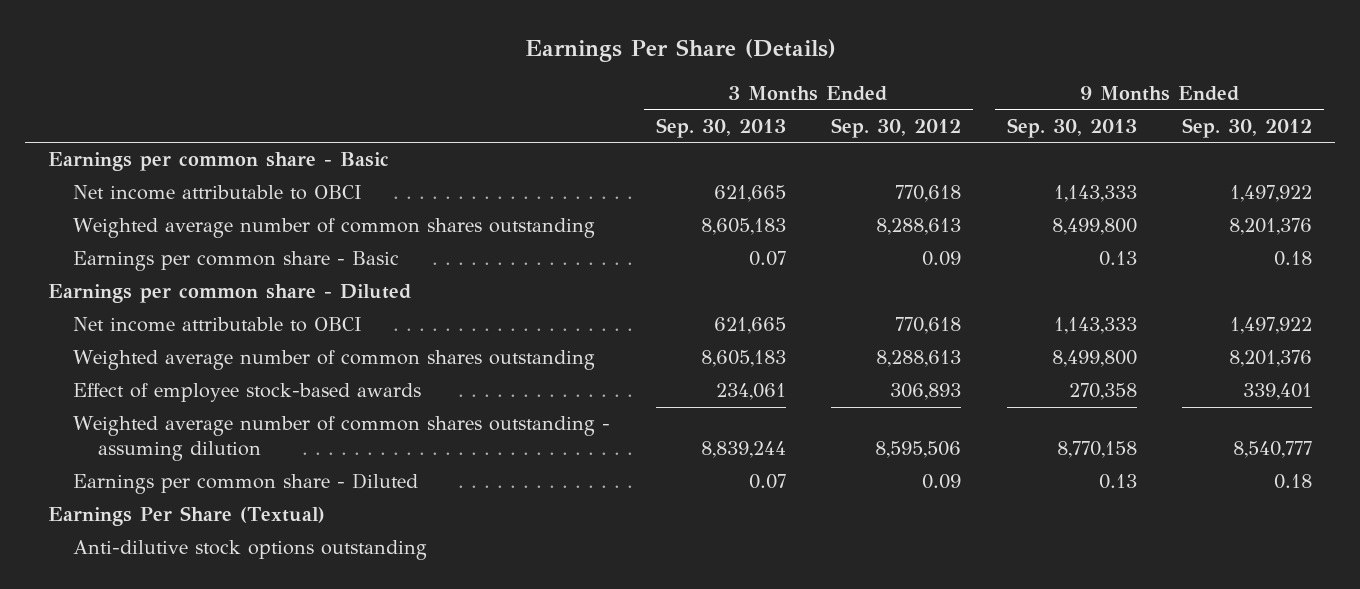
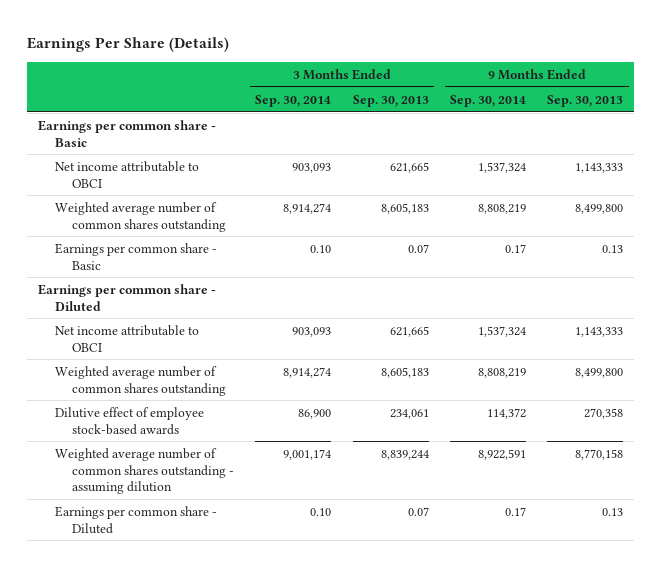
[831,117,962,138] Sep. 30, 2012 -> none
[1182,117,1313,138] Sep. 30, 2012 -> none
none -> [255,94,332,107] Sep. 30, 2014
none -> [449,94,526,107] Sep. 30, 2014
[73,383,422,403] Effect of employee stock-based awards -> [54,406,204,435] Dilutive effect of employee stock-based awards
[47,506,325,527] Earnings Per Share (Textual) -> none
[73,540,428,561] Anti-dilutive stock options outstanding -> none

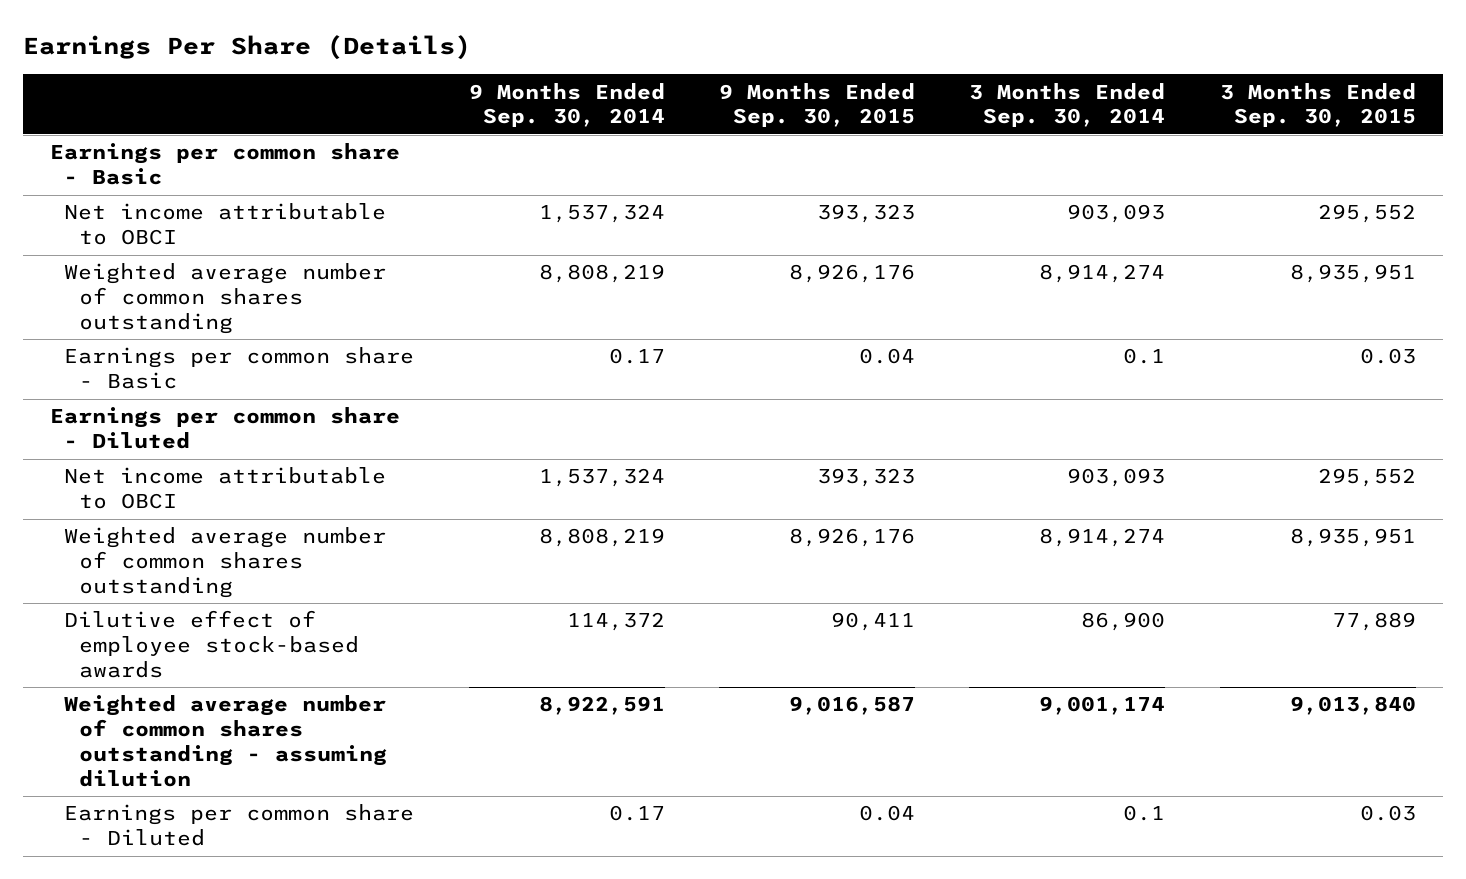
[352,94,429,107] Sep. 30, 2013 -> none
[547,94,624,107] Sep. 30, 2013 -> none
none -> [719,82,916,128] 9 Months Ended Sep. 30, 2015
none -> [1219,82,1416,128] 3 Months Ended Sep. 30, 2015
[310,244,332,253] 0.10 -> [1123,348,1166,365] 0.1
[310,507,332,516] 0.10 -> [1123,805,1166,822] 0.1

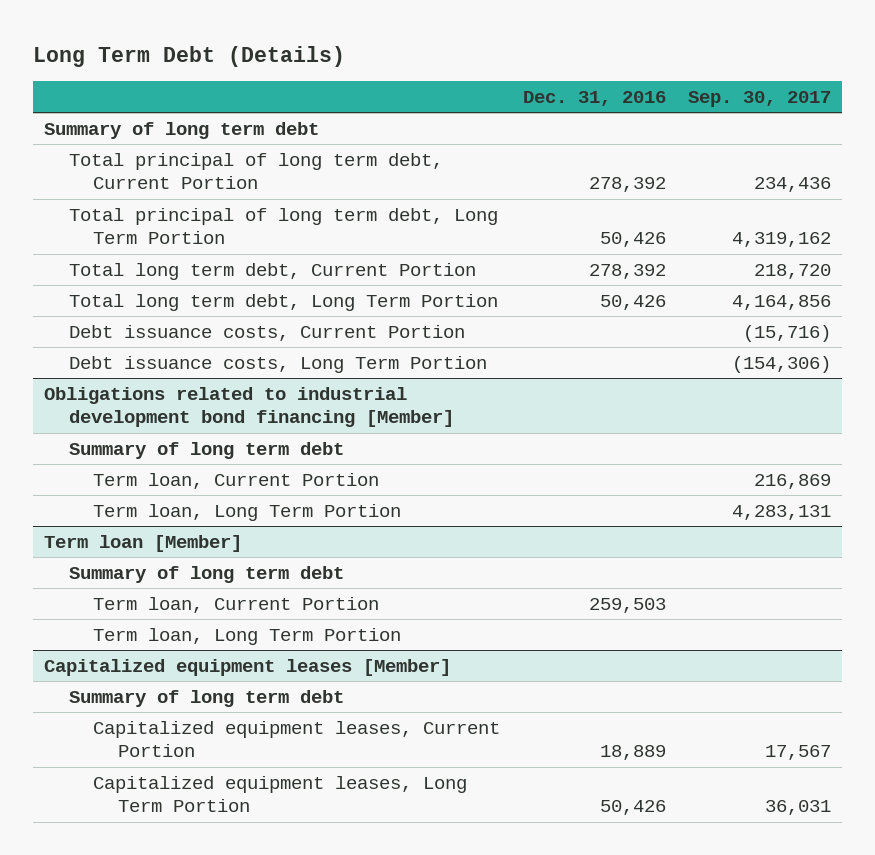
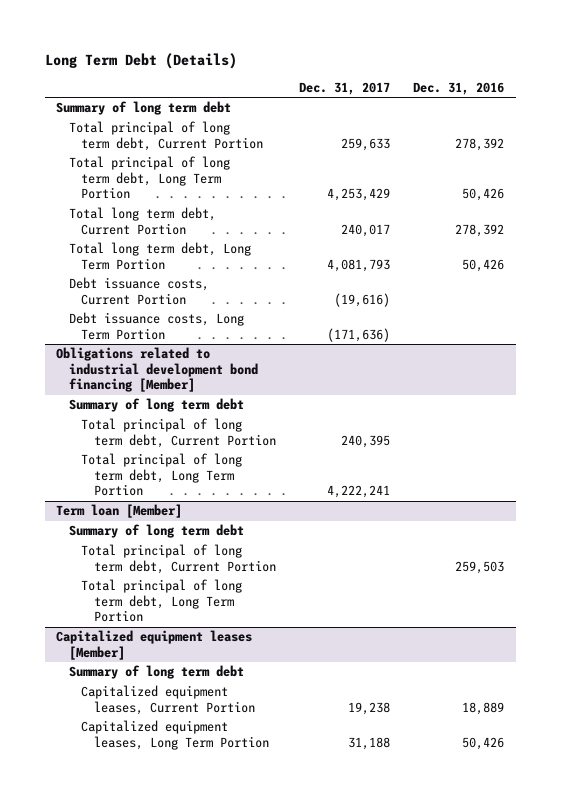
[688,91,832,108] Sep. 30, 2017 -> none
none -> [298,81,390,95] Dec. 31, 2017
[93,472,380,489] Term loan, Current Portion -> none
[93,503,402,521] Term loan, Long Term Portion -> none
none -> [81,418,276,448] Total principal of long term debt, Current Portion
none -> [81,453,243,497] Total principal of long term debt, Long Term Portion
[93,627,402,645] Term loan, Long Term Portion -> none
[93,596,380,613] Term loan, Current Portion -> [81,544,276,574] Total principal of long term debt, Current Portion
none -> [81,579,243,623] Total principal of long term debt, Long Term Portion

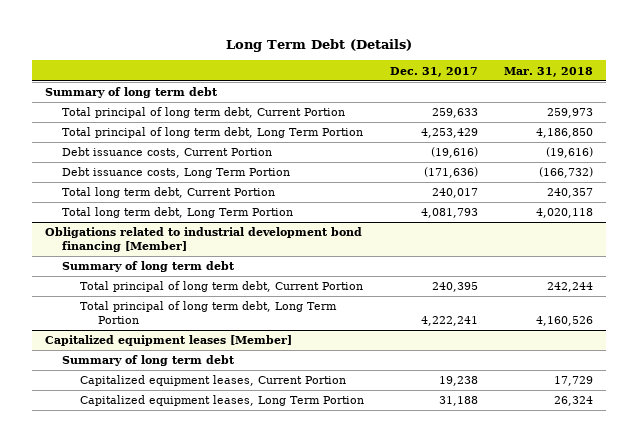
[413,81,505,95] Dec. 31, 2016 -> none
none -> [503,66,593,77] Mar. 31, 2018
[68,207,216,235] Total long term debt, Current Portion -> [62,187,276,199] Total long term debt, Current Portion
[68,242,251,270] Total long term debt, Long Term Portion -> [62,207,294,219] Total long term debt, Long Term Portion
[56,504,183,519] Term loan [Member] -> none
[68,524,244,539] Summary of long term debt -> none
[81,544,276,574] Total principal of long term debt, Current Portion -> none
[81,579,243,623] Total principal of long term debt, Long Term Portion -> none

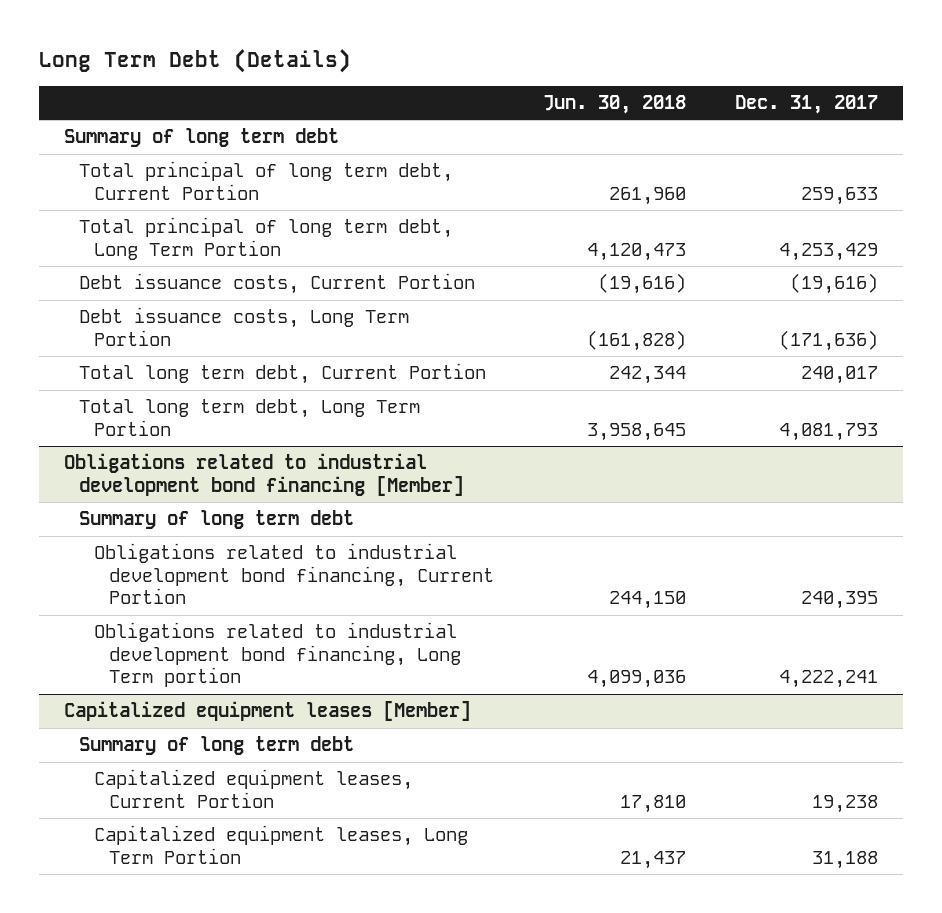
[503,66,593,77] Mar. 31, 2018 -> none
none -> [543,95,687,115] Jun. 30, 2018
[79,281,363,293] Total principal of long term debt, Current Portion -> [93,543,494,605] Obligations related to industrial development bond financing, Current Portion
[79,301,337,324] Total principal of long term debt, Long Term Portion -> [93,622,461,688] Obligations related to industrial development bond financing, Long Term portion

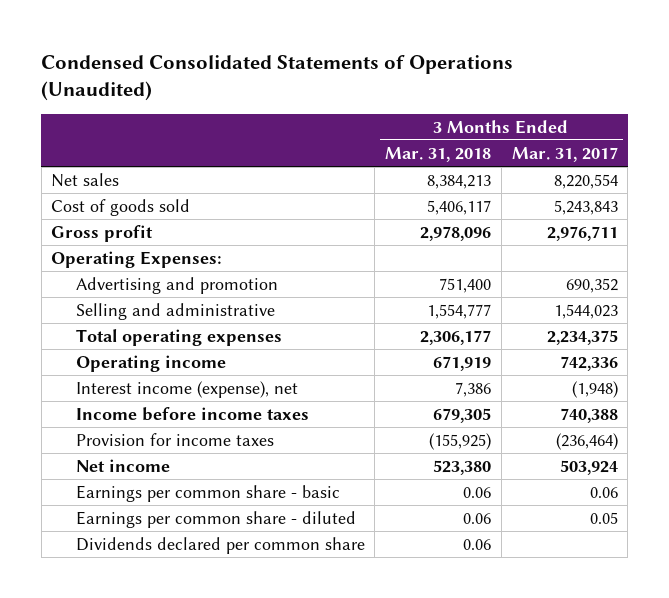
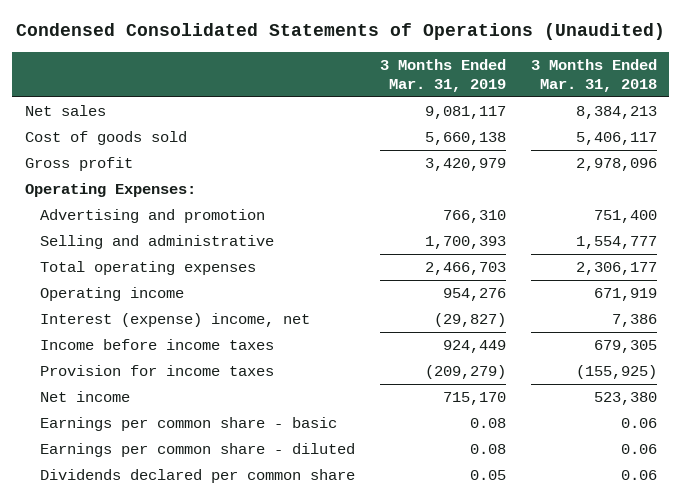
[511,146,618,162] Mar. 31, 2017 -> none
none -> [380,58,507,93] 3 Months Ended Mar. 31, 2019
[75,380,298,398] Interest income (expense), net -> [40,312,311,327] Interest (expense) income, net

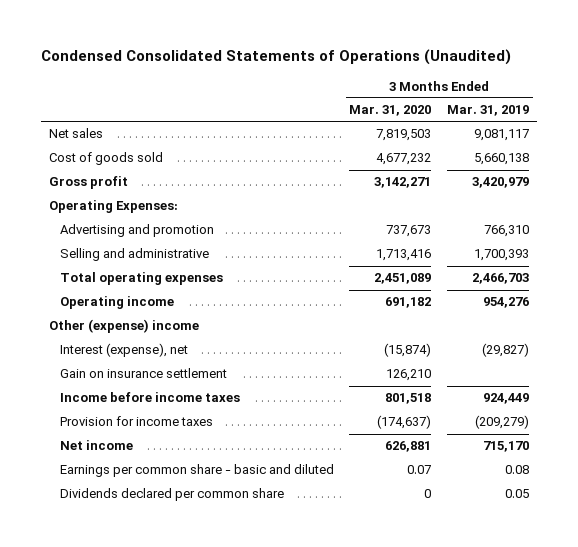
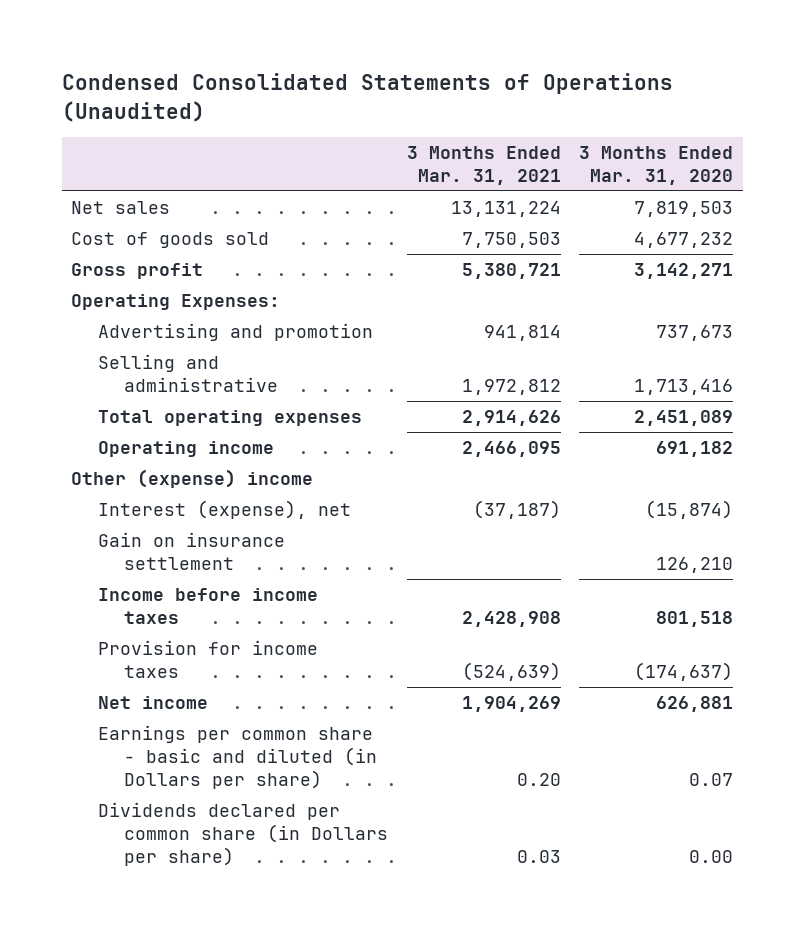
[446,105,529,117] Mar. 31, 2019 -> none
none -> [406,146,561,185] 3 Months Ended Mar. 31, 2021
[60,464,335,478] Earnings per common share - basic and diluted -> [97,725,377,789] Earnings per common share - basic and diluted (in Dollars per share)
[60,488,285,502] Dividends declared per common share -> [97,802,388,866] Dividends declared per common share (in Dollars per share)
[424,489,432,499] 0 -> [689,849,734,863] 0.00

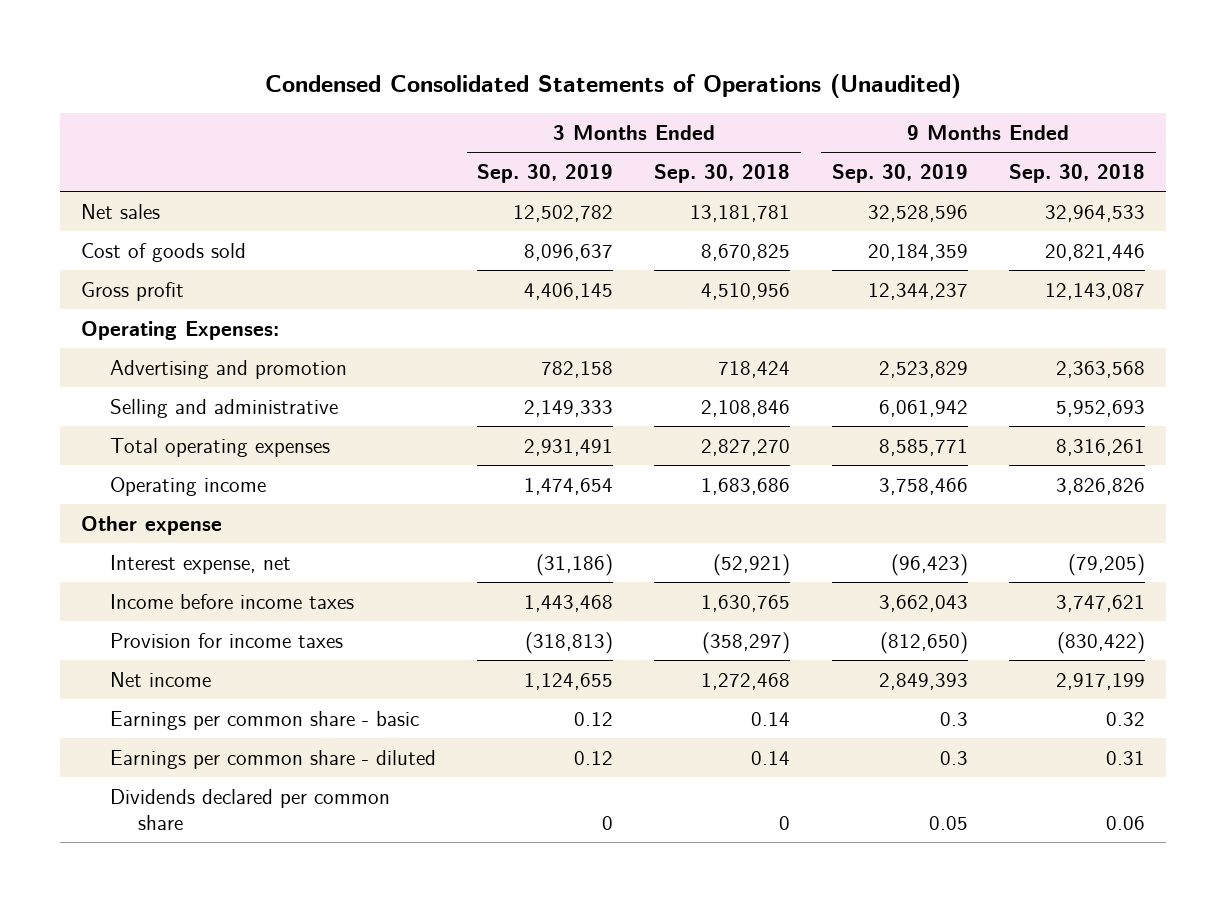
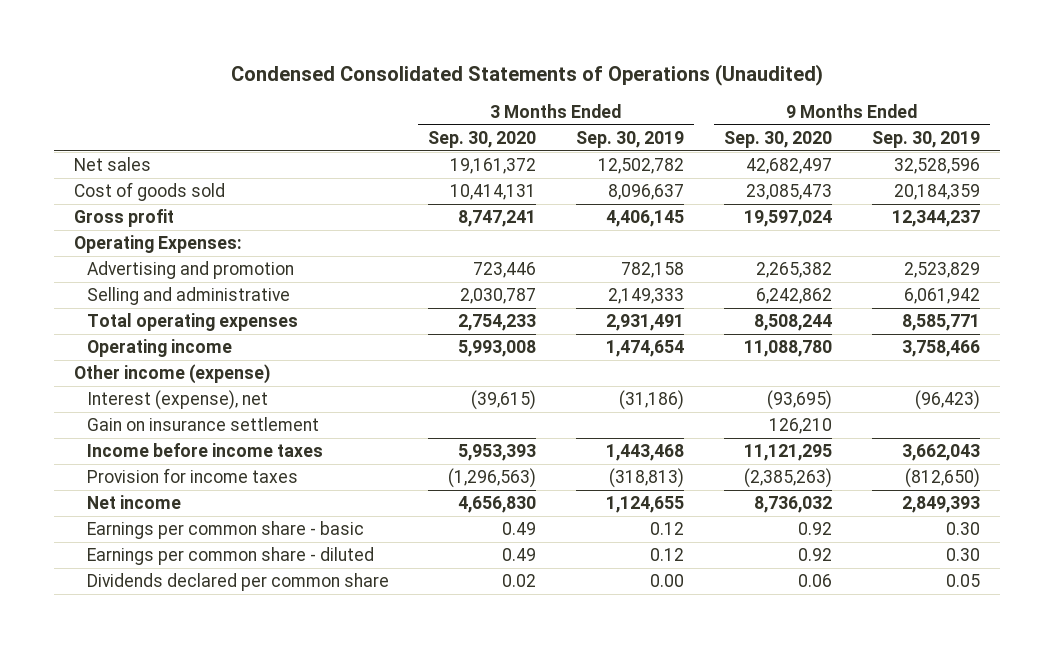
[654,164,791,184] Sep. 30, 2018 -> none
[1009,164,1146,184] Sep. 30, 2018 -> none
none -> [428,130,537,148] Sep. 30, 2020
none -> [724,130,833,148] Sep. 30, 2020
[80,515,222,535] Other expense -> [74,364,271,385] Other income (expense)
[109,554,291,574] Interest expense, net -> [86,390,268,411] Interest (expense), net
none -> [86,417,319,432] Gain on insurance settlement
[939,711,968,726] 0.3 -> [945,522,980,536] 0.30
[939,750,968,765] 0.3 -> [945,548,980,562] 0.30
[601,816,613,831] 0 -> [650,574,685,588] 0.00

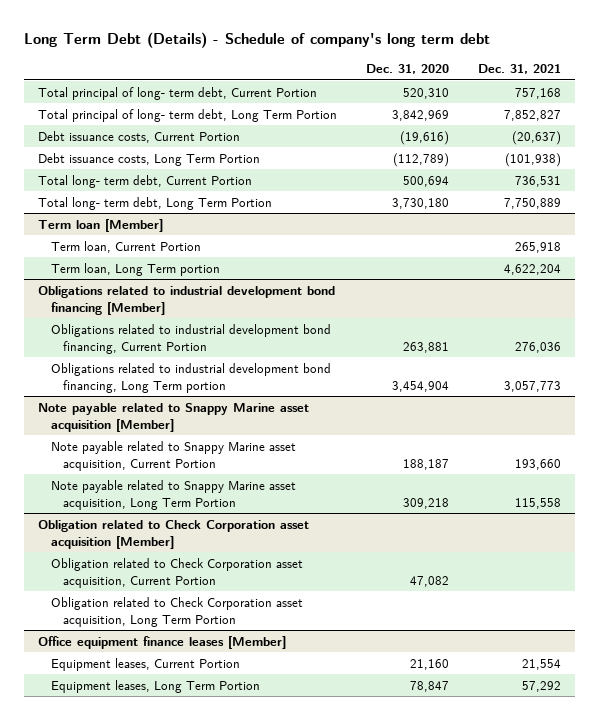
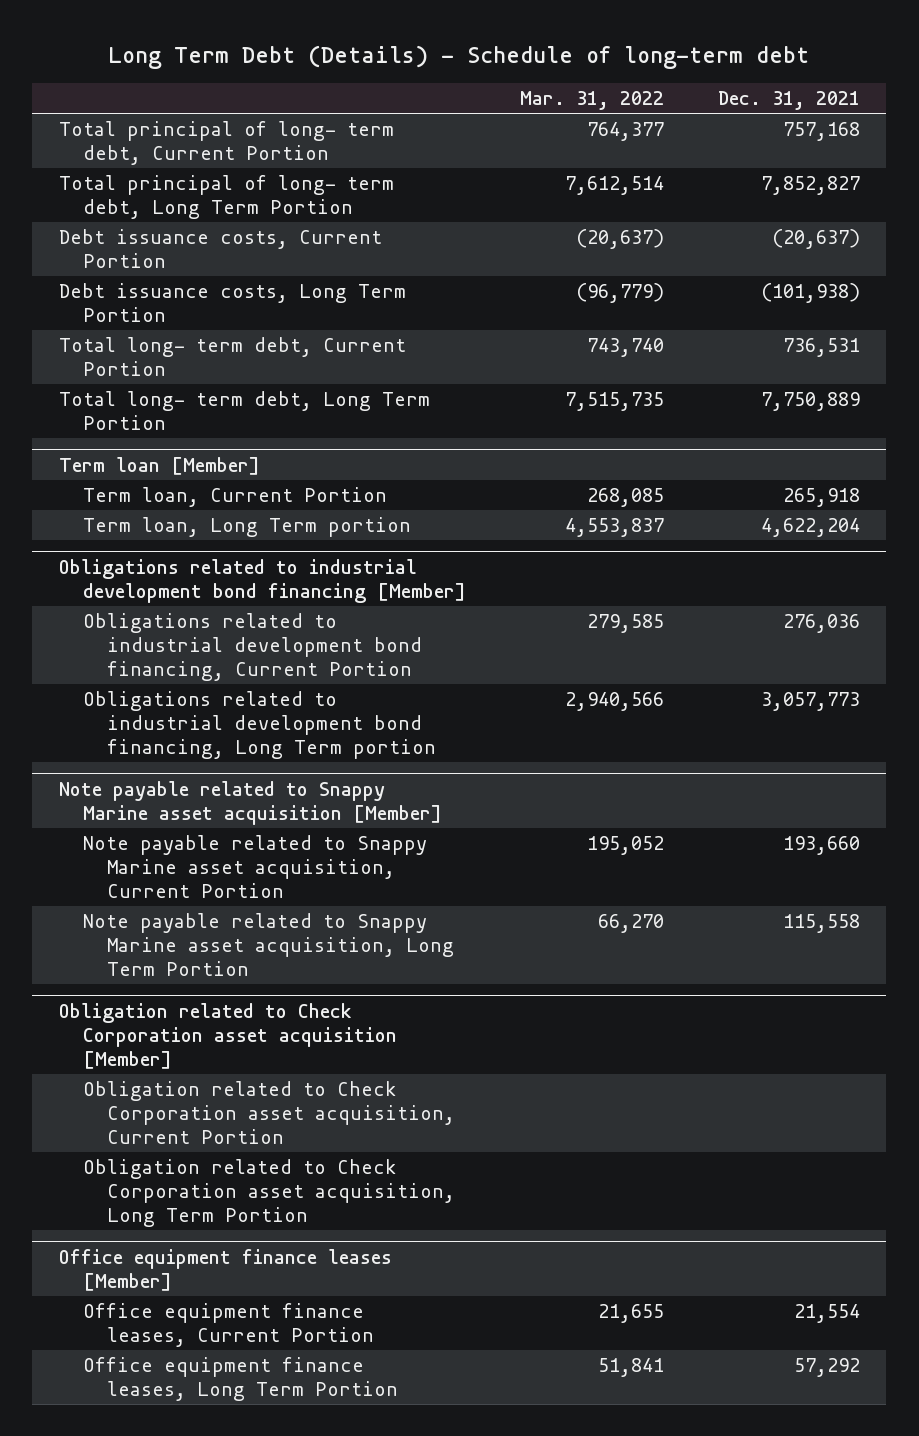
[23,32,490,49] Long Term Debt (Details) - Schedule of company's long term debt -> [108,45,810,70] Long Term Debt (Details) - Schedule of long-term debt
[365,64,449,75] Dec. 31, 2020 -> none
none -> [519,91,664,111] Mar. 31, 2022
[50,657,240,671] Equipment leases, Current Portion -> [83,1302,375,1347] Office equipment finance leases, Current Portion
[50,679,260,693] Equipment leases, Long Term Portion -> [83,1356,399,1401] Office equipment finance leases, Long Term Portion

